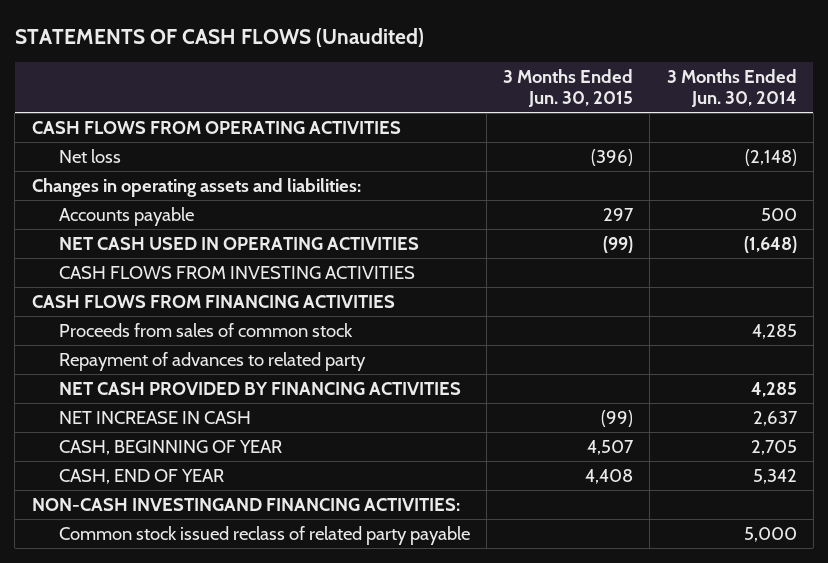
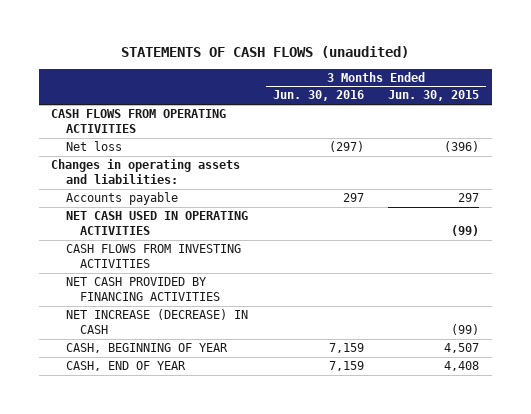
[14,27,424,47] STATEMENTS OF CASH FLOWS (Unaudited) -> [121,46,410,59] STATEMENTS OF CASH FLOWS (unaudited)
[666,68,797,108] 3 Months Ended Jun. 30, 2014 -> none
none -> [272,90,364,102] Jun. 30, 2016
[31,294,395,308] CASH FLOWS FROM FINANCING ACTIVITIES -> none
[59,322,354,337] Proceeds from sales of common stock -> none
[59,351,367,371] Repayment of advances to related party -> none
[59,410,252,424] NET INCREASE IN CASH -> [65,309,248,334] NET INCREASE (DECREASE) IN CASH
[31,497,460,511] NON-CASH INVESTINGAND FINANCING ACTIVITIES: -> none
[59,525,471,545] Common stock issued reclass of related party payable -> none

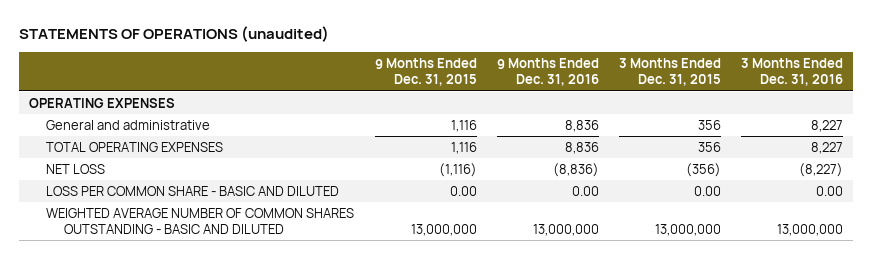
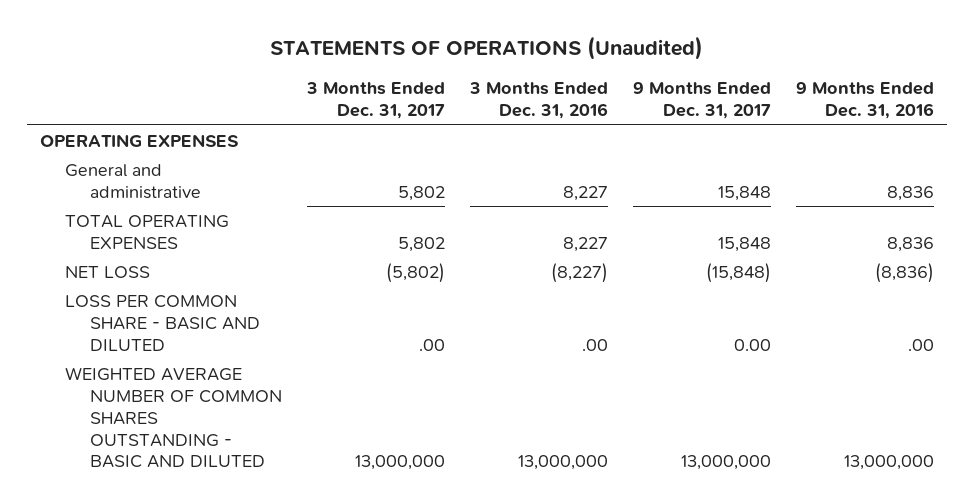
[18,26,329,43] STATEMENTS OF OPERATIONS (unaudited) -> [269,36,703,61] STATEMENTS OF OPERATIONS (Unaudited)
[374,58,477,87] 9 Months Ended Dec. 31, 2015 -> none
[619,58,722,87] 3 Months Ended Dec. 31, 2015 -> none
none -> [305,82,445,120] 3 Months Ended Dec. 31, 2017
none -> [632,82,771,120] 9 Months Ended Dec. 31, 2017
[571,186,599,197] 0.00 -> [908,338,935,351] .00
[816,186,844,197] 0.00 -> [581,338,608,351] .00

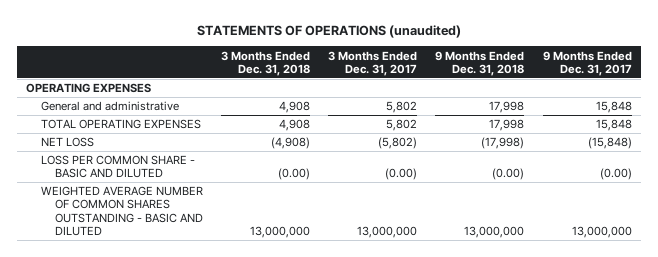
[269,36,703,61] STATEMENTS OF OPERATIONS (Unaudited) -> [196,25,461,39] STATEMENTS OF OPERATIONS (unaudited)
[468,82,608,120] 3 Months Ended Dec. 31, 2016 -> none
[796,82,935,120] 9 Months Ended Dec. 31, 2016 -> none
none -> [220,50,310,76] 3 Months Ended Dec. 31, 2018
none -> [435,50,525,76] 9 Months Ended Dec. 31, 2018
[418,338,445,351] .00 -> [385,168,418,181] (0.00)
[733,338,771,351] 0.00 -> [599,168,632,181] (0.00)

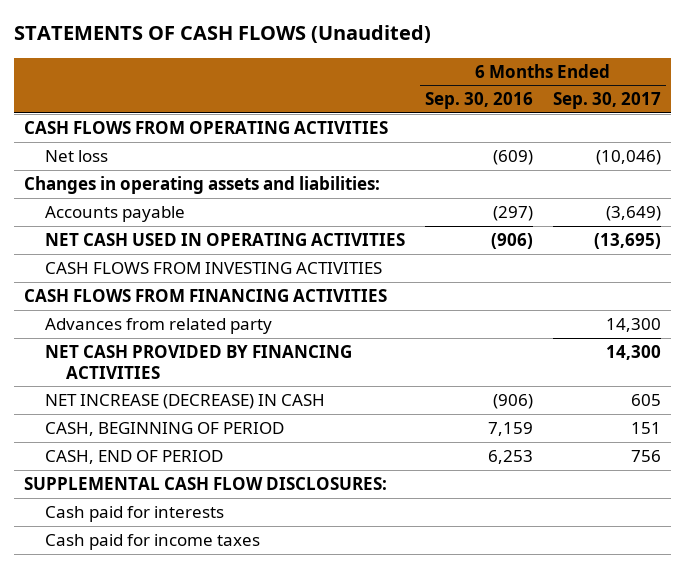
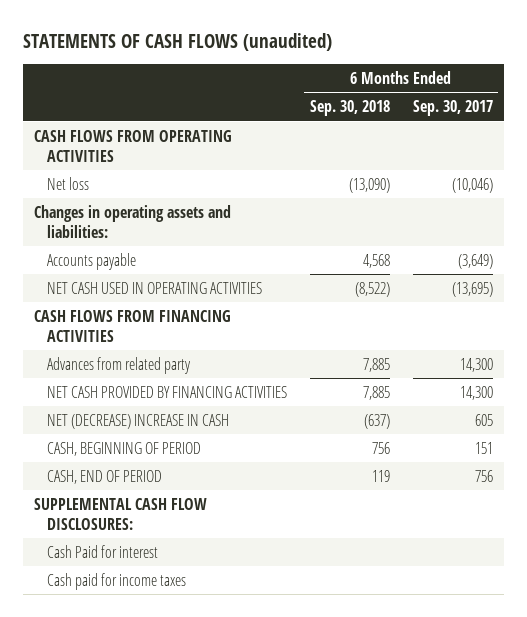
[13,25,431,44] STATEMENTS OF CASH FLOWS (Unaudited) -> [23,32,333,51] STATEMENTS OF CASH FLOWS (unaudited)
[424,92,533,110] Sep. 30, 2016 -> none
none -> [309,100,390,117] Sep. 30, 2018
[44,261,382,274] CASH FLOWS FROM INVESTING ACTIVITIES -> none
[44,393,325,409] NET INCREASE (DECREASE) IN CASH -> [47,413,230,429] NET (DECREASE) INCREASE IN CASH
[44,505,224,522] Cash paid for interests -> [47,544,159,558] Cash Paid for interest

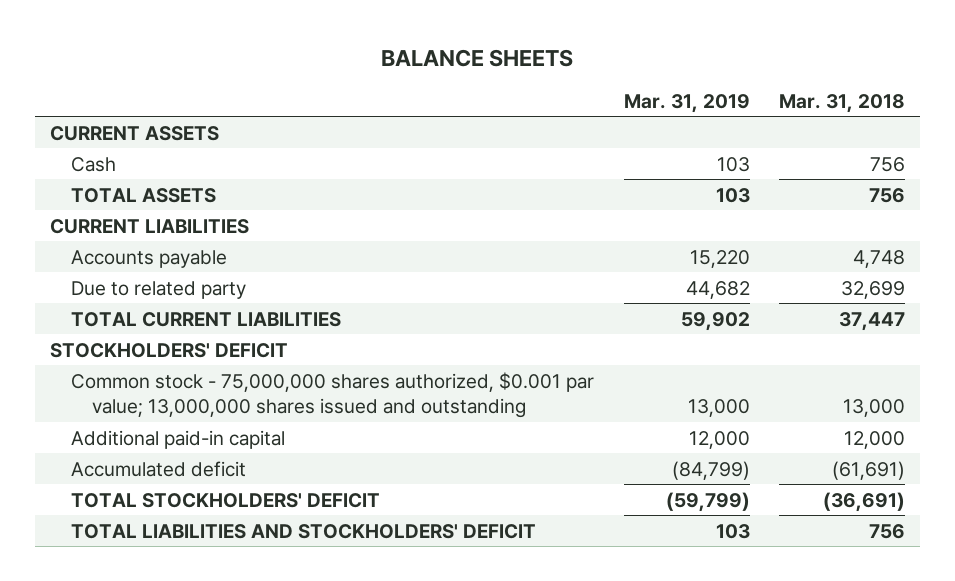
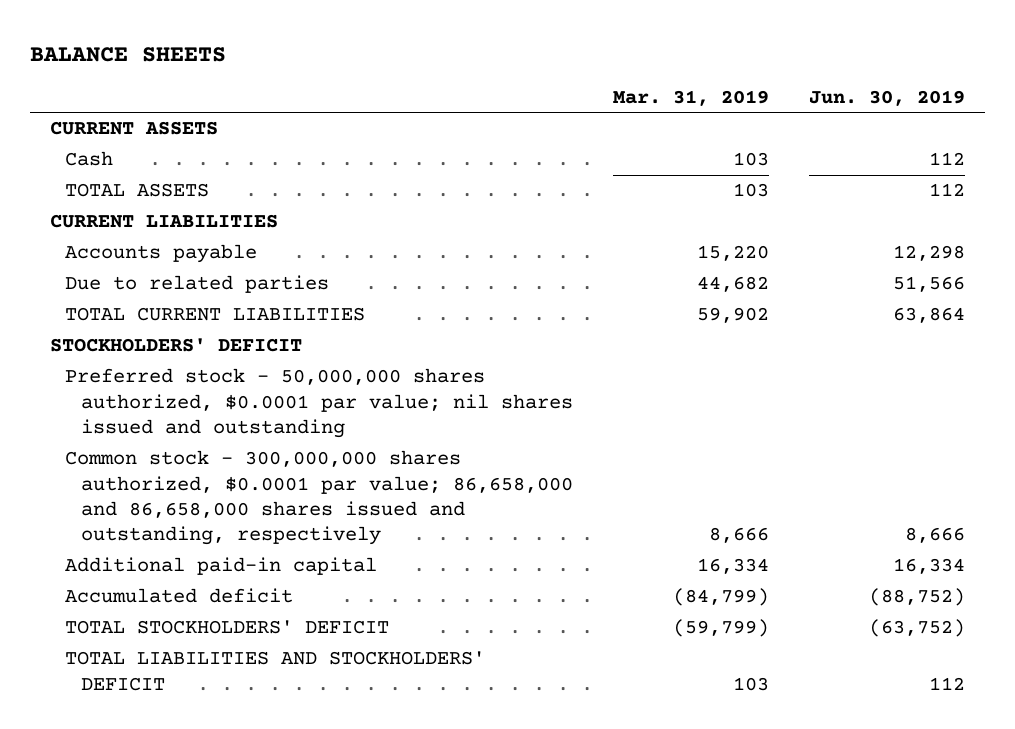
[778,93,905,113] Mar. 31, 2018 -> none
none -> [809,89,966,106] Jun. 30, 2019
[71,280,247,299] Due to related party -> [65,275,330,294] Due to related parties
none -> [65,368,574,438] Preferred stock - 50,000,000 shares authorized, $0.0001 par value; nil shares issued and outstanding
[71,371,595,418] Common stock - 75,000,000 shares authorized, $0.001 par value; 13,000,000 shares issued and outstanding -> [65,450,574,546] Common stock - 300,000,000 shares authorized, $0.0001 par value; 86,658,000 and 86,658,000 shares issued and outstanding, respectively
[687,398,750,417] 13,000 -> [709,527,770,544] 8,666
[688,430,750,449] 12,000 -> [697,558,770,575] 16,334

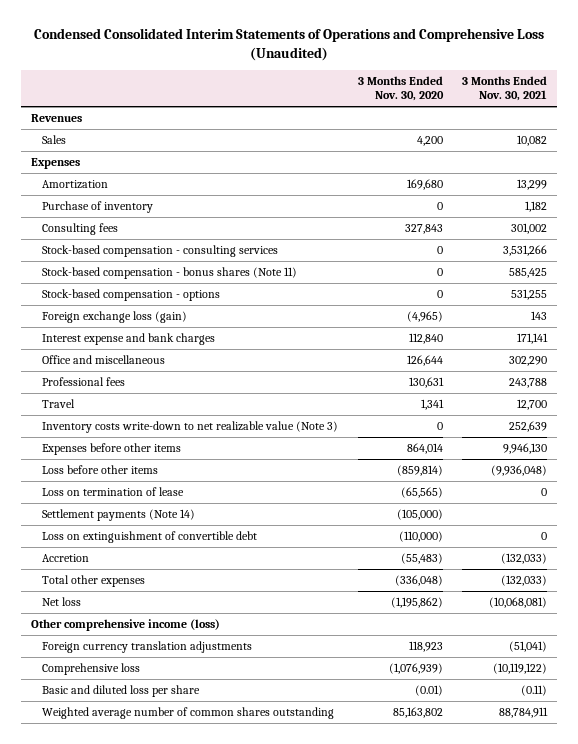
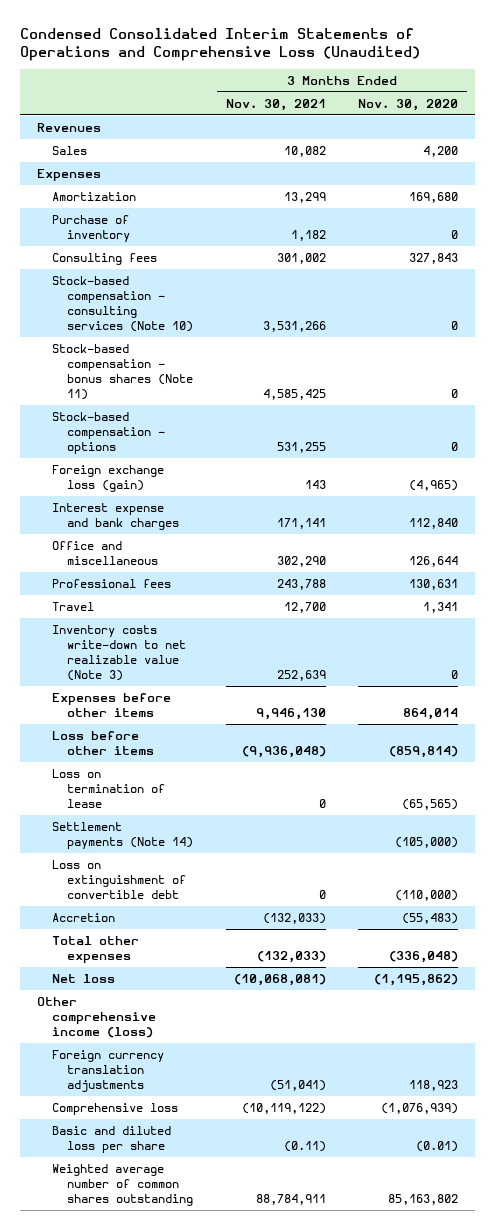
[42,245,279,258] Stock-based compensation - consulting services -> [51,275,193,333] Stock-based compensation - consulting services (Note 10)
[508,268,547,279] 585,425 -> [262,389,326,401] 4,585,425

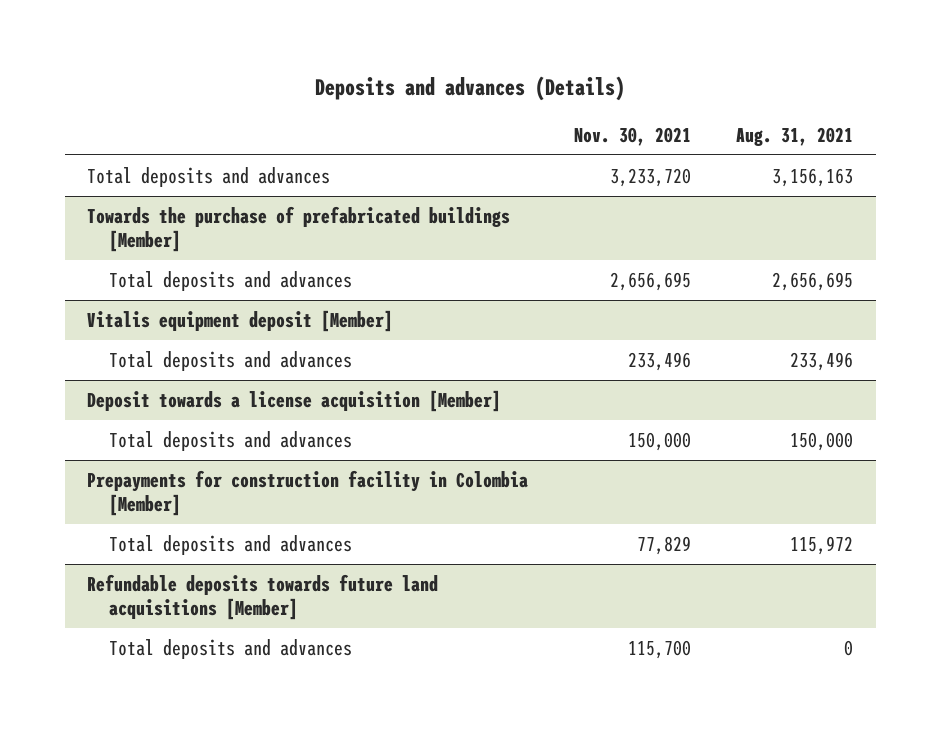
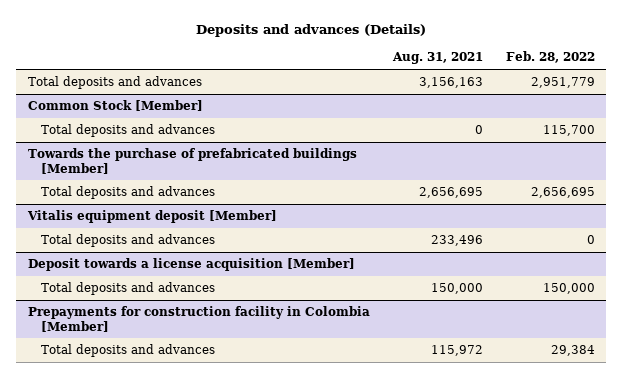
[573,126,691,146] Nov. 30, 2021 -> none
none -> [505,51,595,64] Feb. 28, 2022
none -> [27,100,203,112] Common Stock [Member]
none -> [40,124,215,138] Total deposits and advances
[87,573,439,620] Refundable deposits towards future land acquisitions [Member] -> none
[109,638,353,659] Total deposits and advances -> none

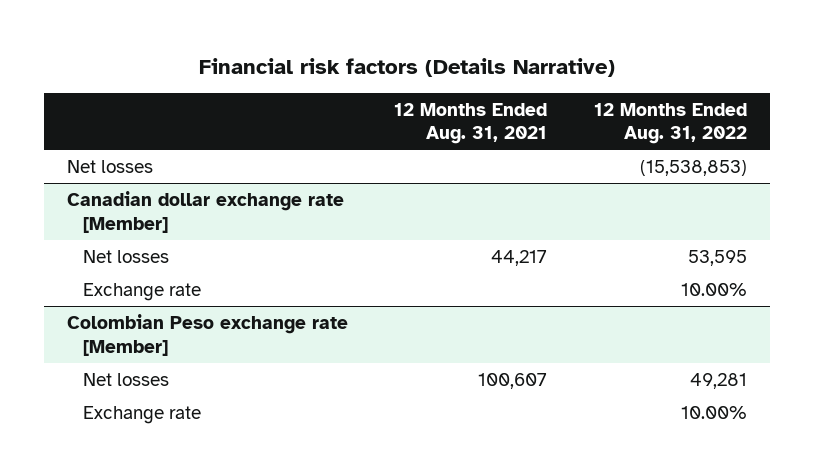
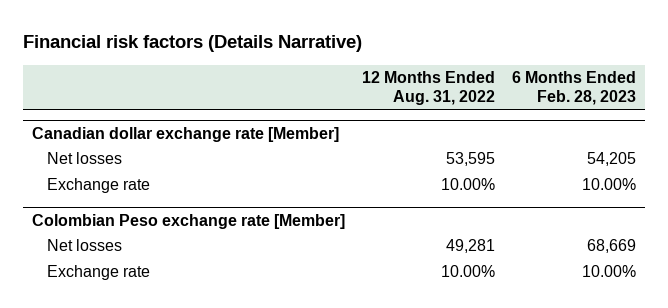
[394,102,548,145] 12 Months Ended Aug. 31, 2021 -> none
none -> [512,71,637,106] 6 Months Ended Feb. 28, 2023
[67,160,154,174] Net losses -> none

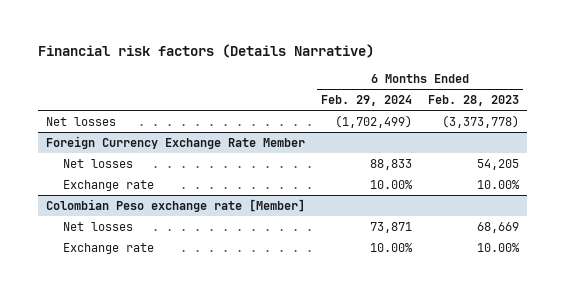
[362,71,496,106] 12 Months Ended Aug. 31, 2022 -> none
none -> [320,94,412,106] Feb. 29, 2024
[31,127,339,143] Canadian dollar exchange rate [Member] -> none
none -> [46,116,117,126] Net losses
none -> [46,135,306,149] Foreign Currency Exchange Rate Member

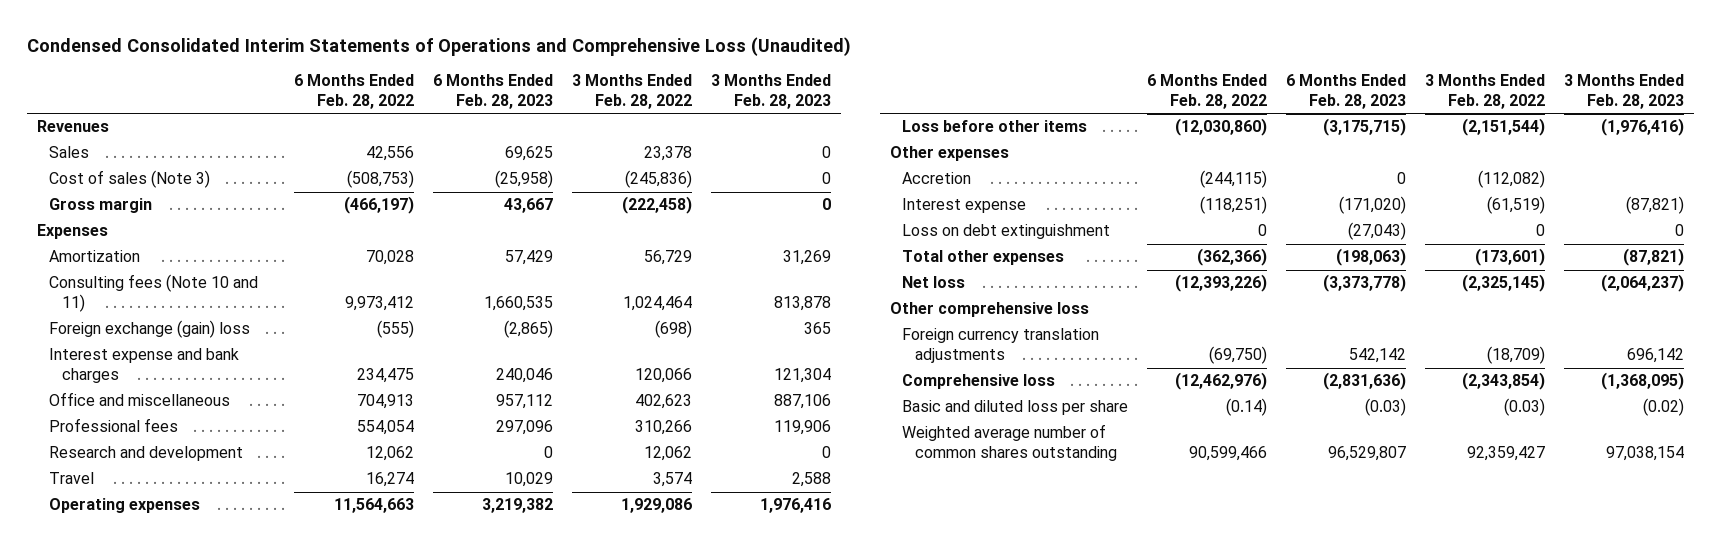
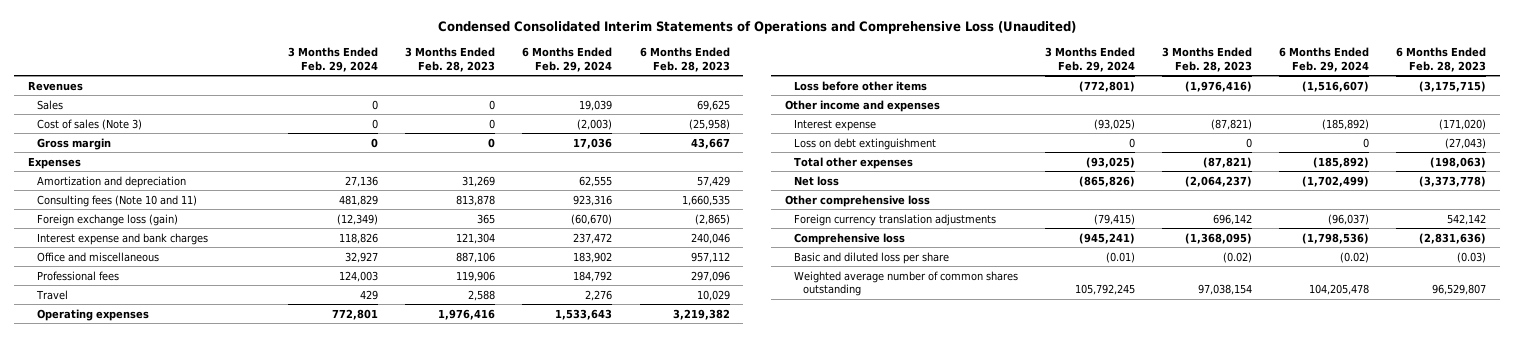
[294,74,415,110] 6 Months Ended Feb. 28, 2022 -> none
[572,74,693,110] 3 Months Ended Feb. 28, 2022 -> none
none -> [288,47,379,72] 3 Months Ended Feb. 29, 2024
none -> [522,47,613,72] 6 Months Ended Feb. 29, 2024
[49,250,141,263] Amortization -> [36,175,186,188] Amortization and depreciation
[49,320,251,339] Foreign exchange (gain) loss -> [36,213,178,226] Foreign exchange loss (gain)
[49,446,244,462] Research and development -> none
[902,172,972,185] Accretion -> none
[889,146,1009,162] Other expenses -> [784,99,940,112] Other income and expenses

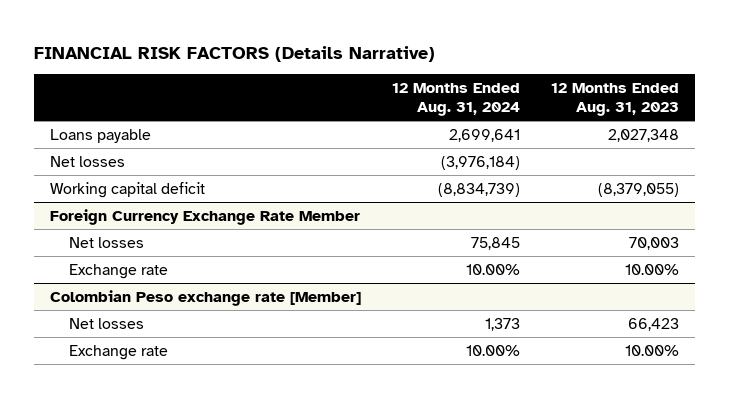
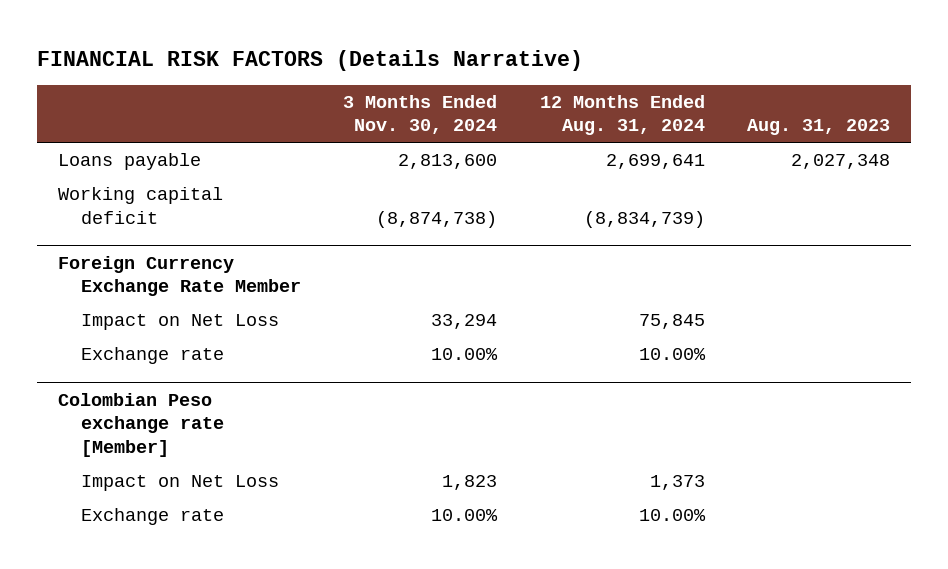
[551,83,680,117] 12 Months Ended Aug. 31, 2023 -> none
none -> [343,94,498,135] 3 Months Ended Nov. 30, 2024
none -> [746,119,890,136] Aug. 31, 2023
[49,155,125,167] Net losses -> none
[69,236,145,248] Net losses -> [81,313,280,330] Impact on Net Loss
[69,317,145,329] Net losses -> [81,474,280,491] Impact on Net Loss

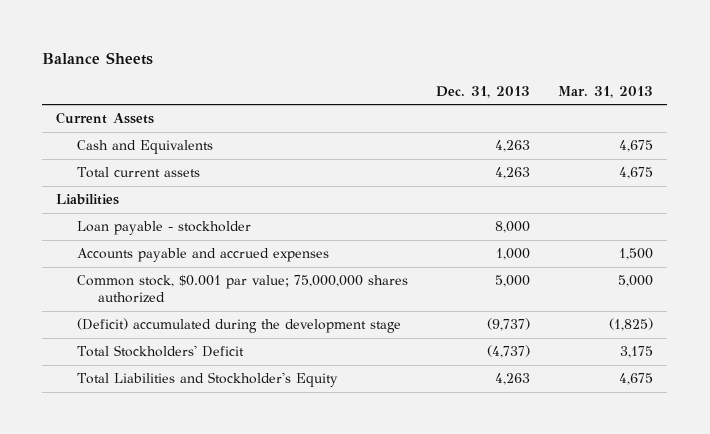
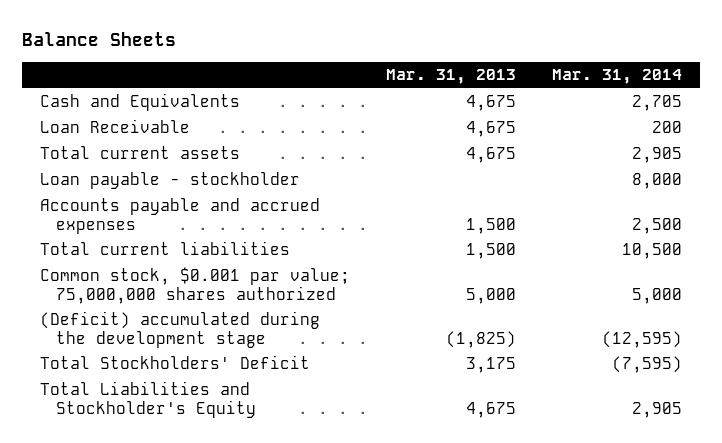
[436,85,531,98] Dec. 31, 2013 -> none
none -> [552,69,683,85] Mar. 31, 2014
[56,112,155,125] Current Assets -> none
none -> [39,119,190,134] Loan Receivable
[56,194,120,206] Liabilities -> none
none -> [39,241,290,256] Total current liabilities

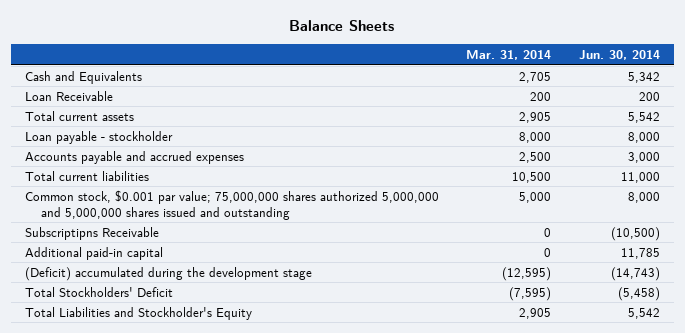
[386,69,517,85] Mar. 31, 2013 -> none
none -> [579,50,661,61] Jun. 30, 2014
[39,267,350,304] Common stock, $0.001 par value; 75,000,000 shares authorized -> [24,189,439,220] Common stock, $0.001 par value; 75,000,000 shares authorized 5,000,000 and 5,000,000 shares issued and outstanding
none -> [24,226,159,240] Subscriptipns Receivable
none -> [24,246,163,260] Additional paid-in capital

